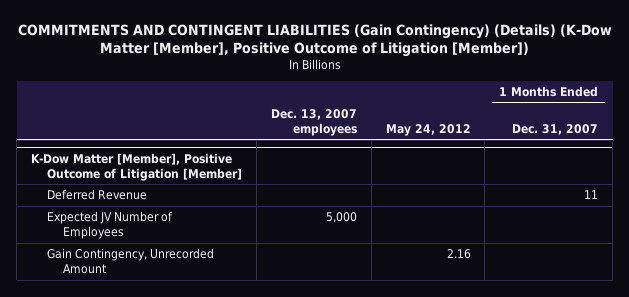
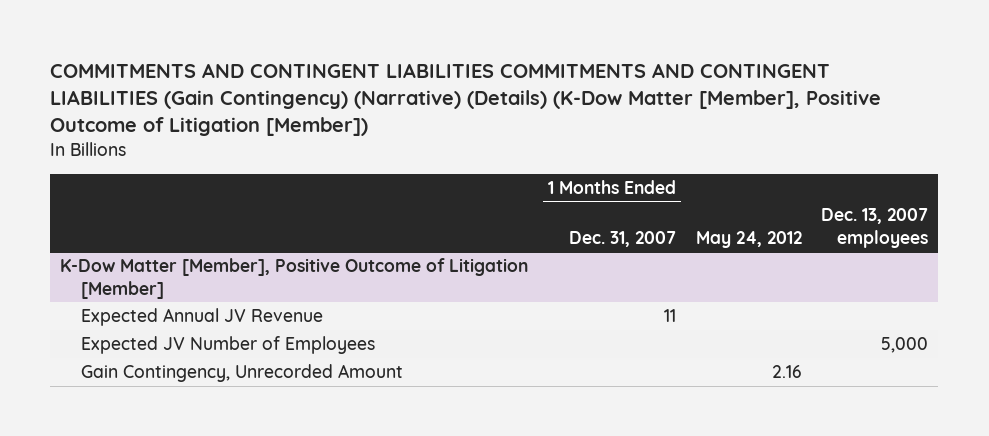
[17,23,612,58] COMMITMENTS AND CONTINGENT LIABILITIES (Gain Contingency) (Details) (K-Dow Matter [Member], Positive Outcome of Litigation [Member]) -> [50,62,882,137] COMMITMENTS AND CONTINGENT LIABILITIES COMMITMENTS AND CONTINGENT LIABILITIES (Gain Contingency) (Narrative) (Details) (K-Dow Matter [Member], Positive Outcome of Litigation [Member])
[47,189,148,201] Deferred Revenue -> [81,308,324,327] Expected Annual JV Revenue

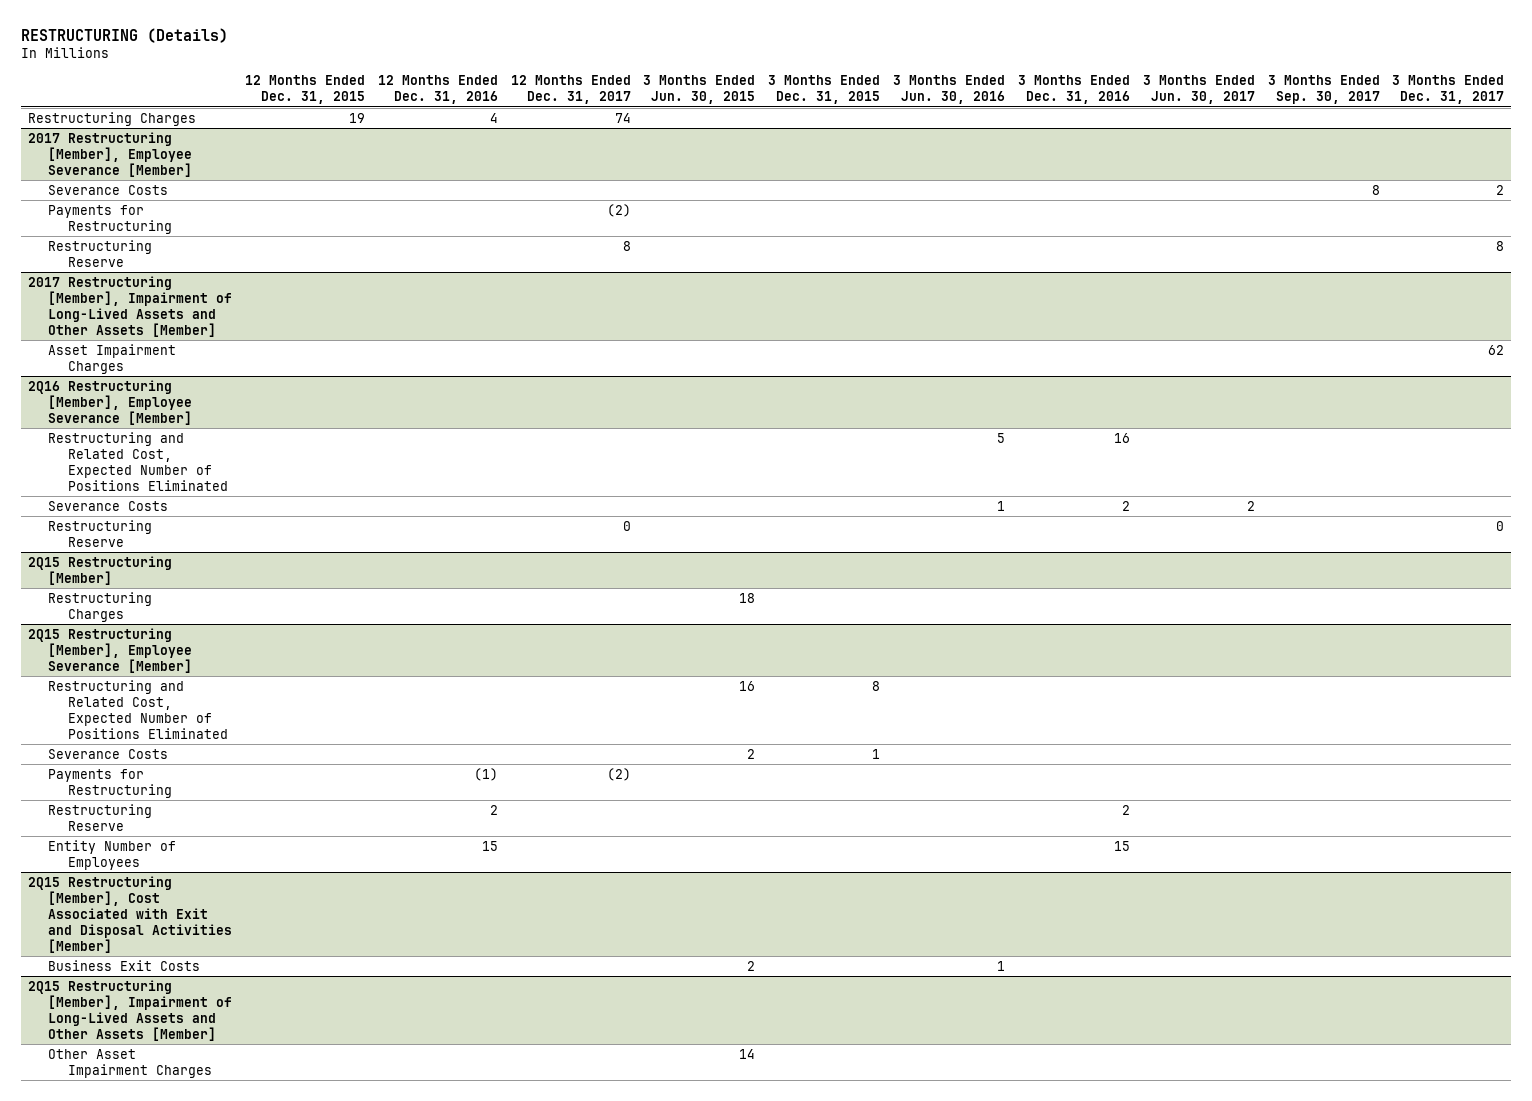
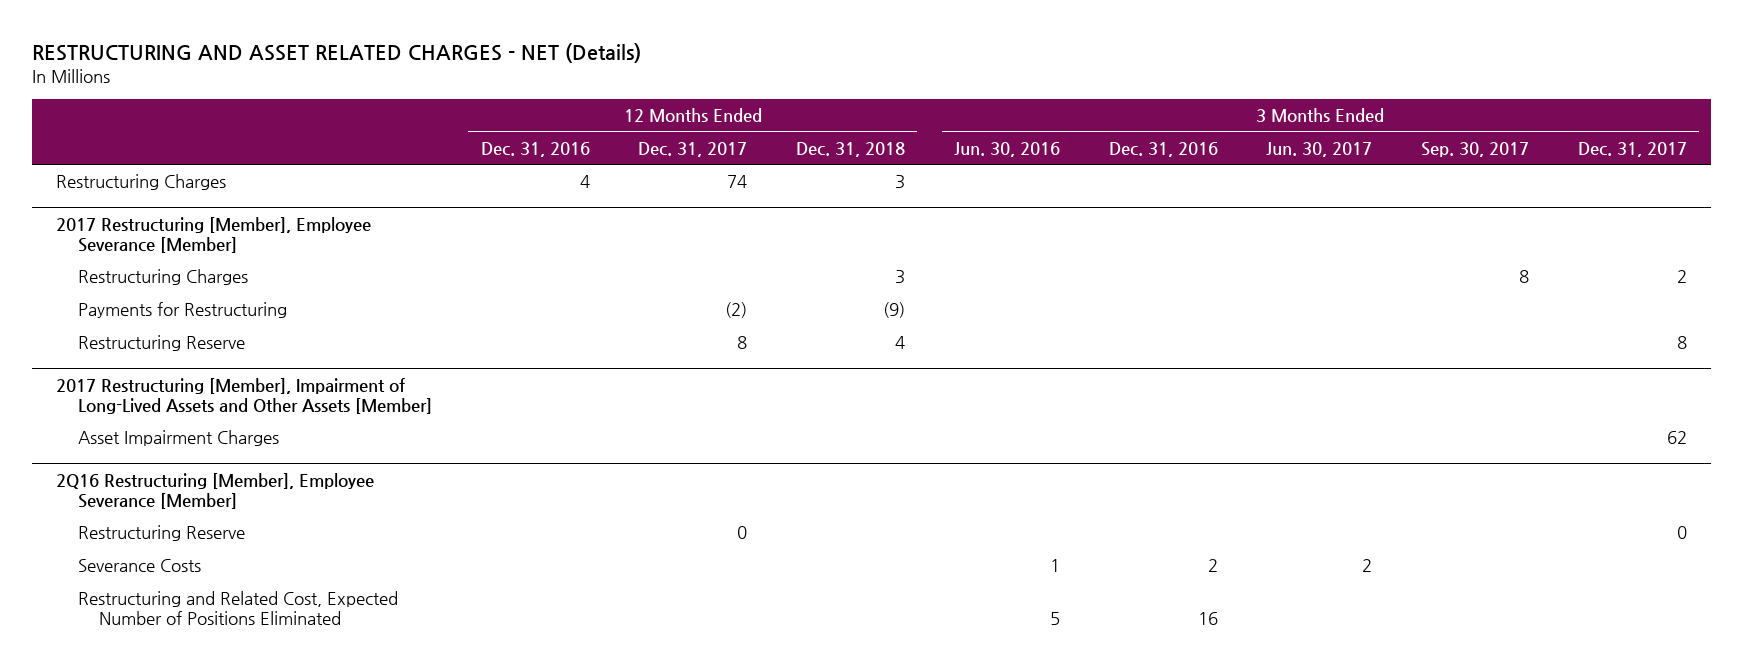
[21,28,229,44] RESTRUCTURING (Details) -> [32,42,642,63] RESTRUCTURING AND ASSET RELATED CHARGES - NET (Details)
[244,75,365,105] 12 Months Ended Dec. 31, 2015 -> none
[643,75,756,105] 3 Months Ended Jun. 30, 2015 -> none
[768,75,881,105] 3 Months Ended Dec. 31, 2015 -> none
none -> [796,142,906,158] Dec. 31, 2018
[48,184,169,195] Severance Costs -> none
none -> [77,269,248,286] Restructuring Charges
[27,555,172,585] 2Q15 Restructuring [Member] -> none
[48,591,153,622] Restructuring Charges -> none
[27,627,193,673] 2Q15 Restructuring [Member], Employee Severance [Member] -> none
[48,679,229,739] Restructuring and Related Cost, Expected Number of Positions Eliminated -> none
[48,748,169,759] Severance Costs -> none
[48,768,173,798] Payments for Restructuring -> none
[48,803,153,831] Restructuring Reserve -> none
[48,839,177,870] Entity Number of Employees -> none
[27,875,233,954] 2Q15 Restructuring [Member], Cost Associated with Exit and Disposal Activities [Member] -> none
[48,959,201,971] Business Exit Costs -> none
[27,979,233,1041] 2Q15 Restructuring [Member], Impairment of Long-Lived Assets and Other Assets [Member] -> none
[48,1048,213,1078] Other Asset Impairment Charges -> none
[48,500,169,511] Severance Costs -> [77,559,201,573] Severance Costs
[48,431,229,491] Restructuring and Related Cost, Expected Number of Positions Eliminated -> [77,591,398,626] Restructuring and Related Cost, Expected Number of Positions Eliminated

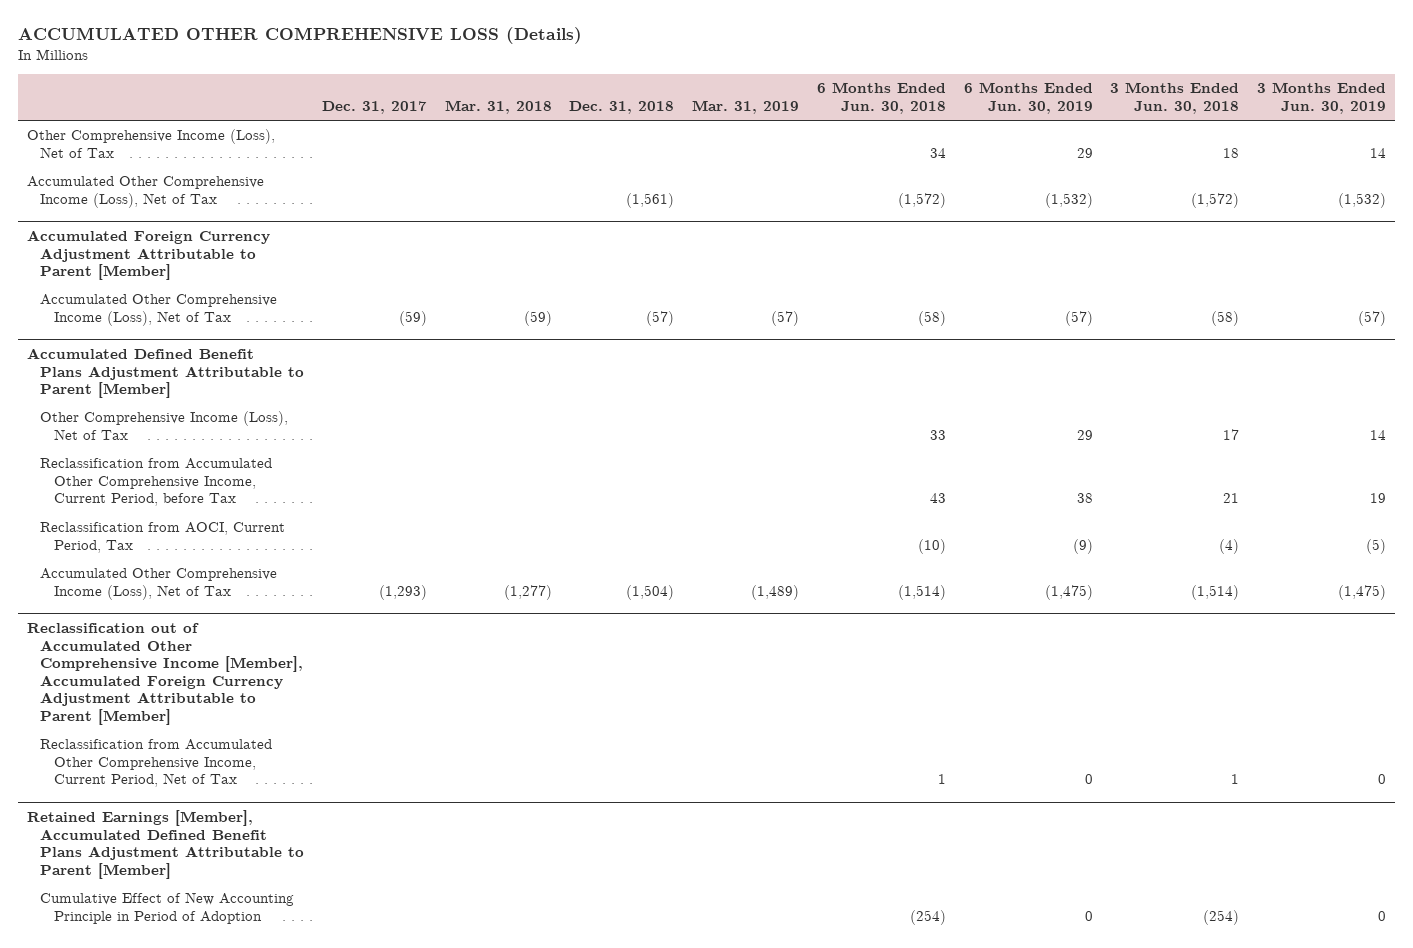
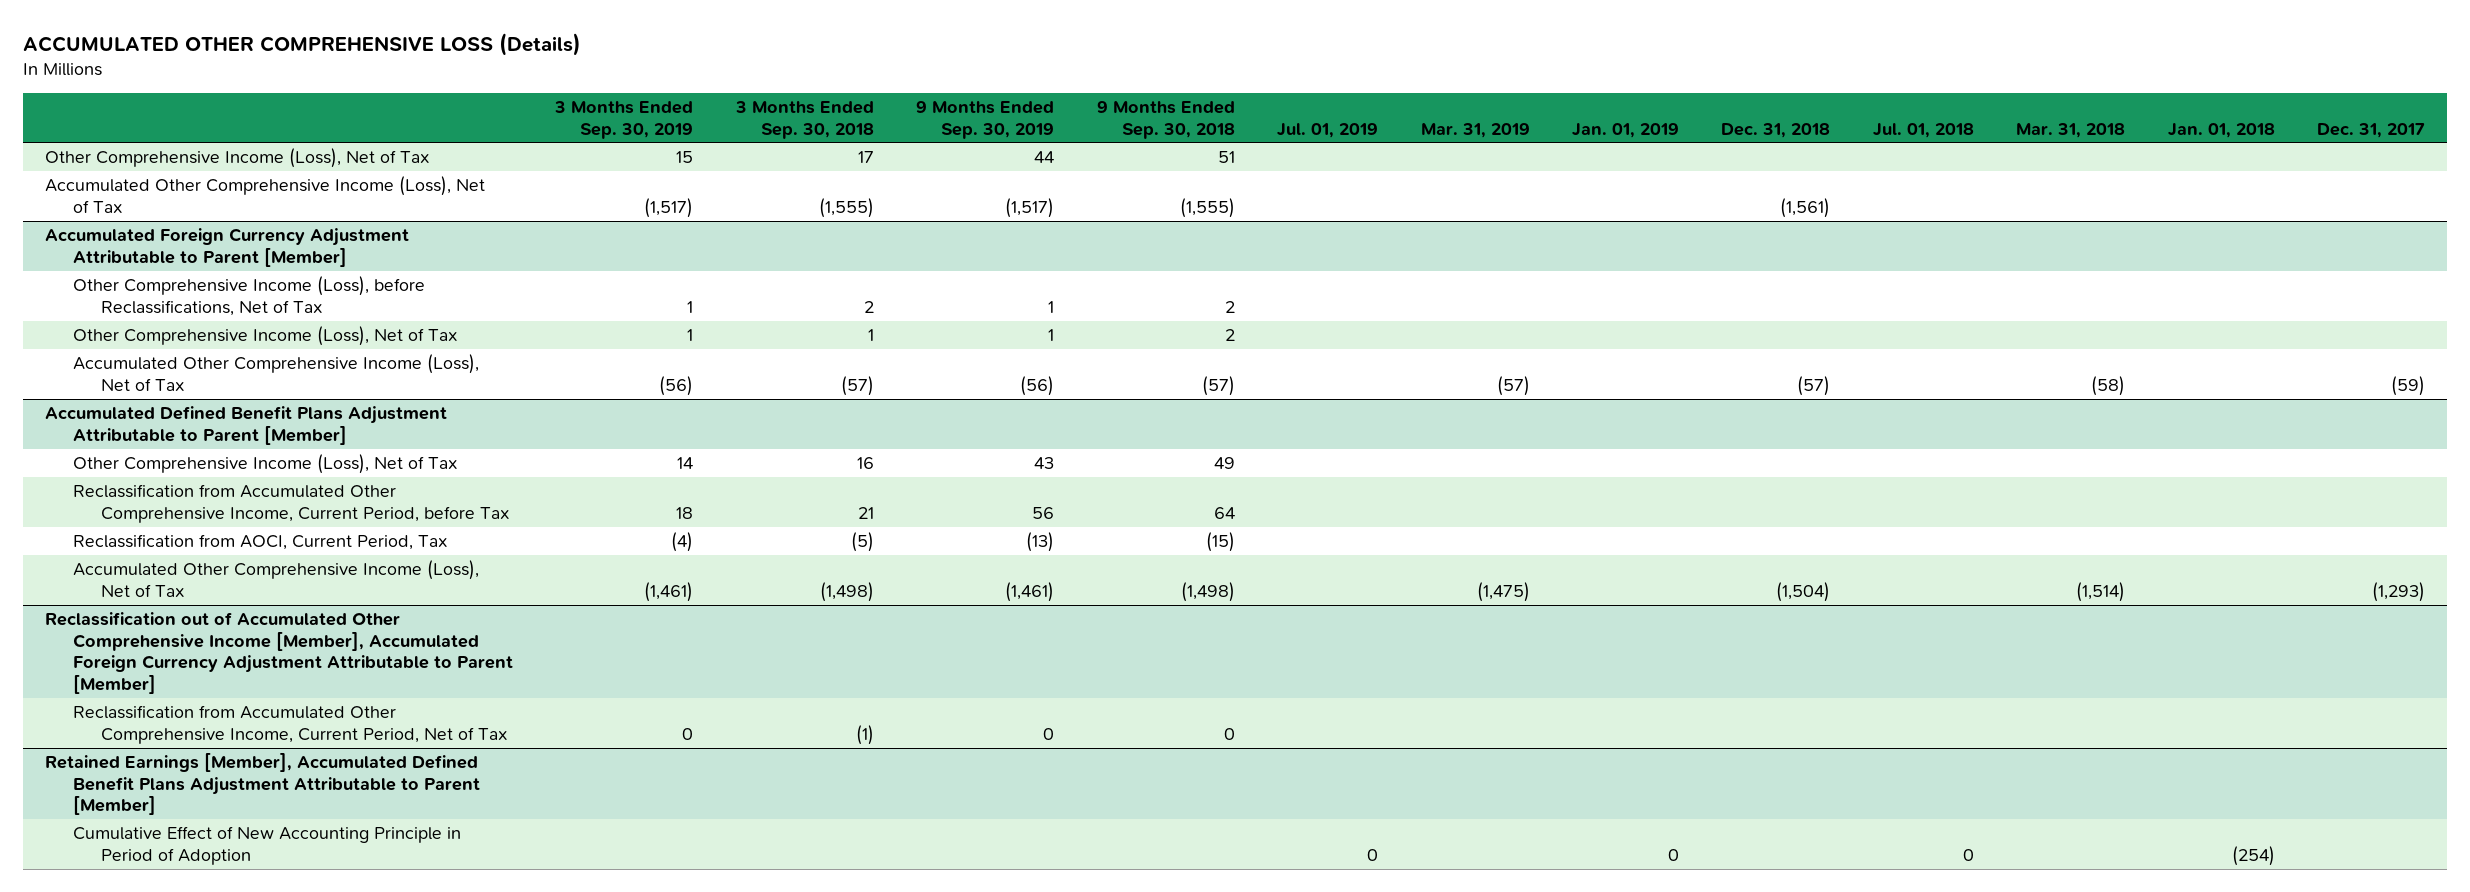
[816,82,946,114] 6 Months Ended Jun. 30, 2018 -> none
[963,82,1093,114] 6 Months Ended Jun. 30, 2019 -> none
[1110,82,1240,114] 3 Months Ended Jun. 30, 2018 -> none
[1257,82,1387,114] 3 Months Ended Jun. 30, 2019 -> none
none -> [554,100,694,139] 3 Months Ended Sep. 30, 2019
none -> [734,100,874,139] 3 Months Ended Sep. 30, 2018
none -> [916,100,1055,139] 9 Months Ended Sep. 30, 2019
none -> [1096,100,1235,139] 9 Months Ended Sep. 30, 2018
none -> [1277,122,1379,138] Jul. 01, 2019
none -> [1572,122,1680,138] Jan. 01, 2019
none -> [1872,122,1974,138] Jul. 01, 2018
none -> [2167,122,2275,138] Jan. 01, 2018
none -> [72,276,425,316] Other Comprehensive Income (Loss), before Reclassifications, Net of Tax
none -> [72,326,457,347] Other Comprehensive Income (Loss), Net of Tax
[523,310,552,326] (59) -> [2091,375,2126,396] (58)
[503,584,552,600] (1,277) -> [2076,581,2126,602] (1,514)
[751,584,800,600] (1,489) -> [1476,581,1530,602] (1,475)

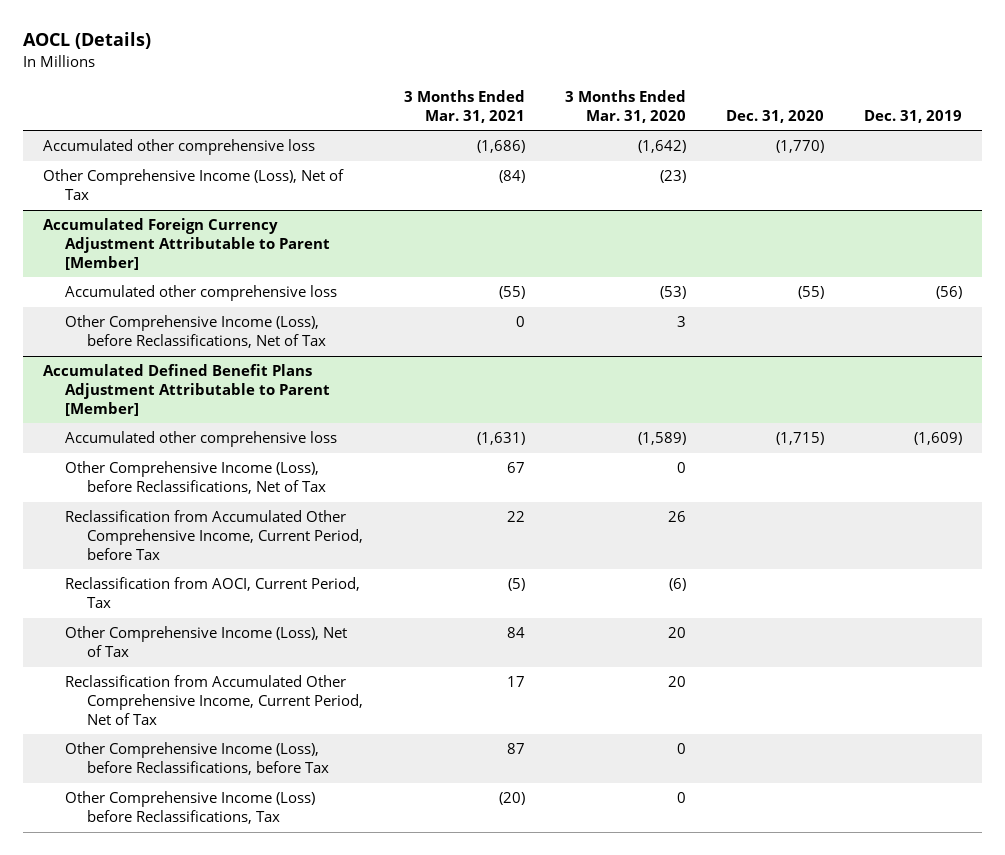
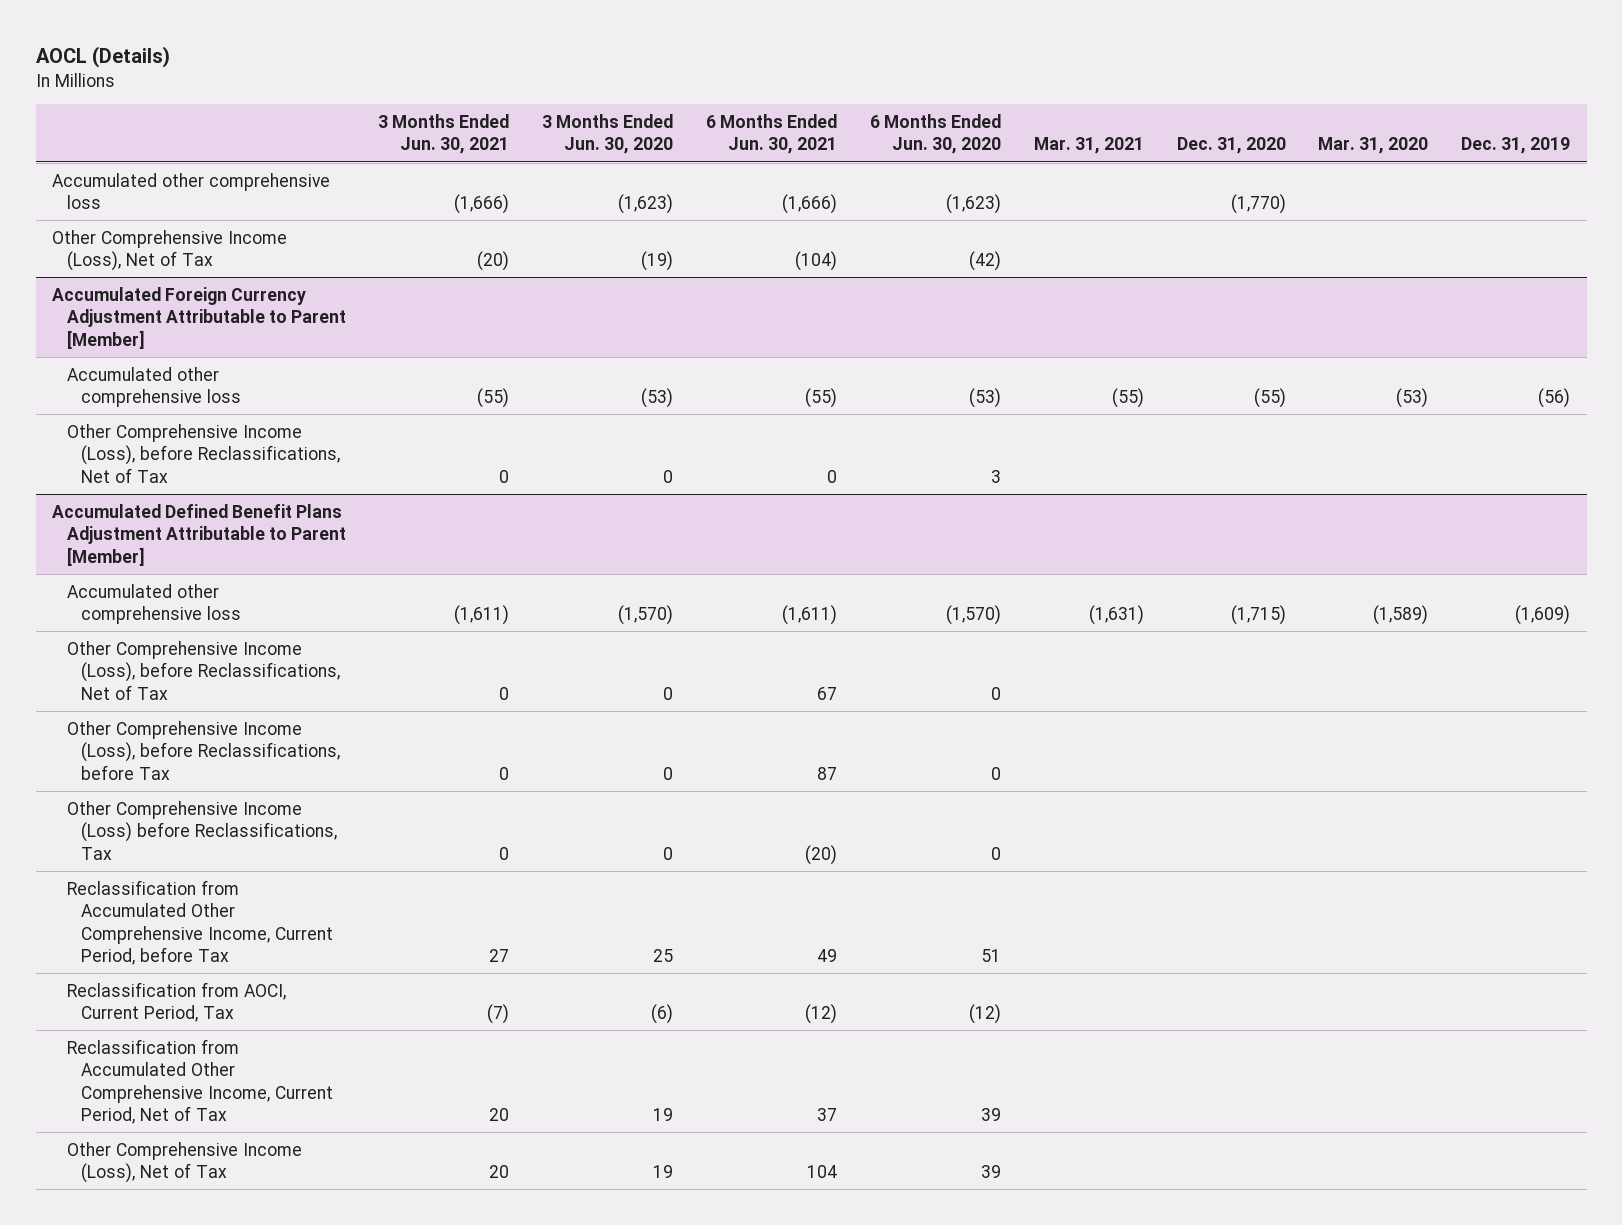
[403,90,525,123] 3 Months Ended Mar. 31, 2021 -> none
[564,90,686,123] 3 Months Ended Mar. 31, 2020 -> none
none -> [378,113,510,155] 3 Months Ended Jun. 30, 2021
none -> [542,113,674,155] 3 Months Ended Jun. 30, 2020
none -> [706,113,838,155] 6 Months Ended Jun. 30, 2021
none -> [869,113,1001,155] 6 Months Ended Jun. 30, 2020
none -> [1033,137,1144,155] Mar. 31, 2021
none -> [1318,137,1429,155] Mar. 31, 2020
[65,742,330,776] Other Comprehensive Income (Loss), before Reclassifications, before Tax -> [66,720,340,780] Other Comprehensive Income (Loss), before Reclassifications, before Tax
[65,791,316,825] Other Comprehensive Income (Loss) before Reclassifications, Tax -> [66,800,337,860] Other Comprehensive Income (Loss) before Reclassifications, Tax
[65,626,348,658] Other Comprehensive Income (Loss), Net of Tax -> [66,1141,302,1184] Other Comprehensive Income (Loss), Net of Tax

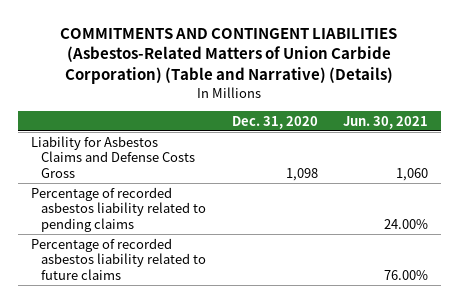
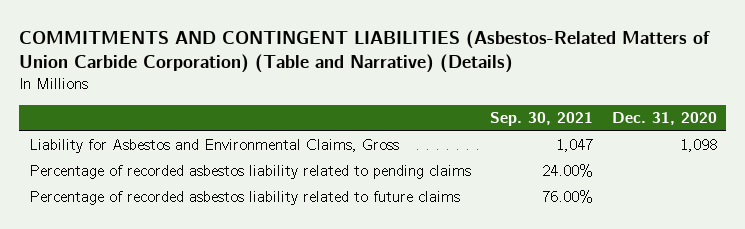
[342,115,428,129] Jun. 30, 2021 -> none
none -> [489,112,593,127] Sep. 30, 2021
[30,135,196,179] Liability for Asbestos Claims and Defense Costs Gross -> [28,139,399,154] Liability for Asbestos and Environmental Claims, Gross

